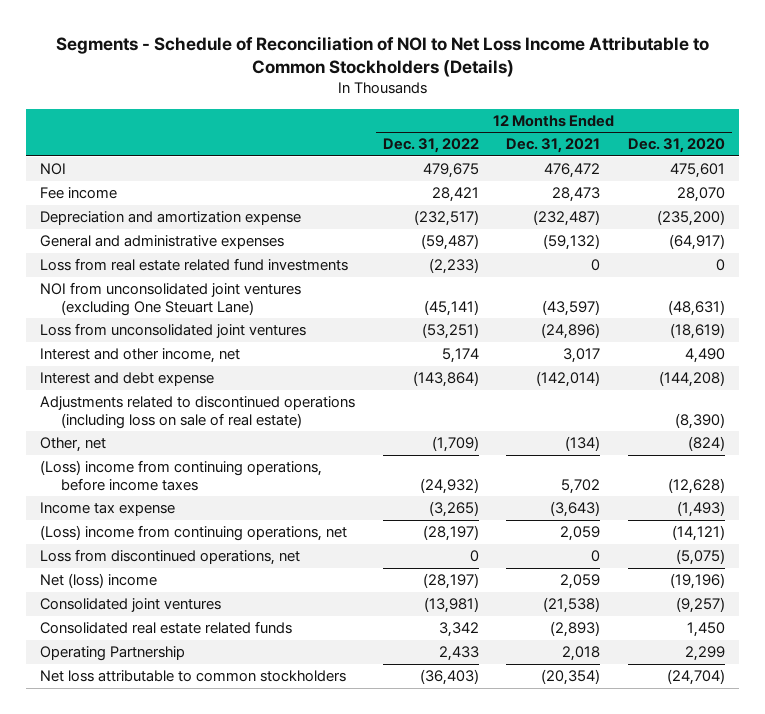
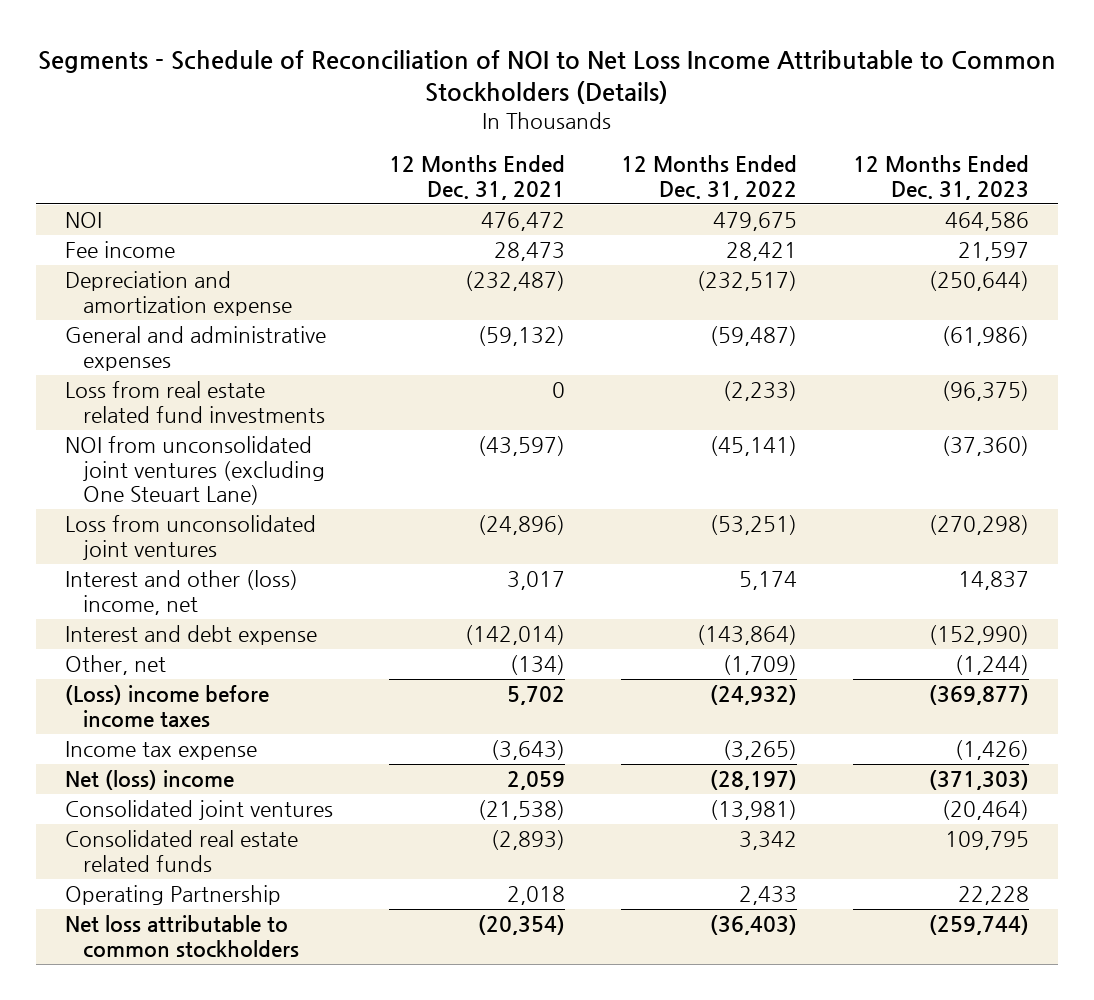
[628,138,726,154] Dec. 31, 2020 -> none
none -> [853,155,1030,200] 12 Months Ended Dec. 31, 2023
[40,348,241,364] Interest and other income, net -> [64,570,298,615] Interest and other (loss) income, net
[40,396,356,429] Adjustments related to discontinued operations (including loss on sale of real estate) -> none
[40,460,323,491] (Loss) income from continuing operations, before income taxes -> [64,685,269,728] (Loss) income before income taxes
[40,525,348,542] (Loss) income from continuing operations, net -> none
[40,549,301,566] Loss from discontinued operations, net -> none

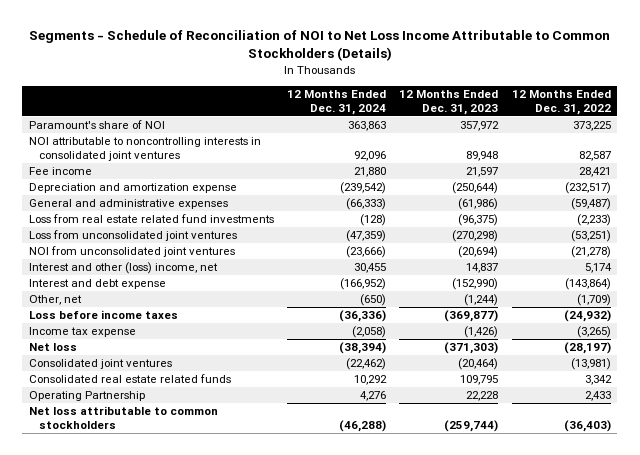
[388,155,565,200] 12 Months Ended Dec. 31, 2021 -> none
none -> [287,90,387,115] 12 Months Ended Dec. 31, 2024
[64,212,102,229] NOI -> [28,120,165,130] Paramount's share of NOI
[713,212,798,232] 479,675 -> [572,121,611,132] 373,225
[945,212,1030,232] 464,586 -> [460,121,500,132] 357,972
none -> [28,137,261,161] NOI attributable to noncontrolling interests in consolidated joint ventures
[64,436,326,506] NOI from unconsolidated joint ventures (excluding One Steuart Lane) -> none
none -> [28,246,235,258] NOI from unconsolidated joint ventures
[64,685,269,728] (Loss) income before income taxes -> [28,310,178,320] Loss before income taxes
[64,770,234,791] Net (loss) income -> [28,343,77,352] Net loss

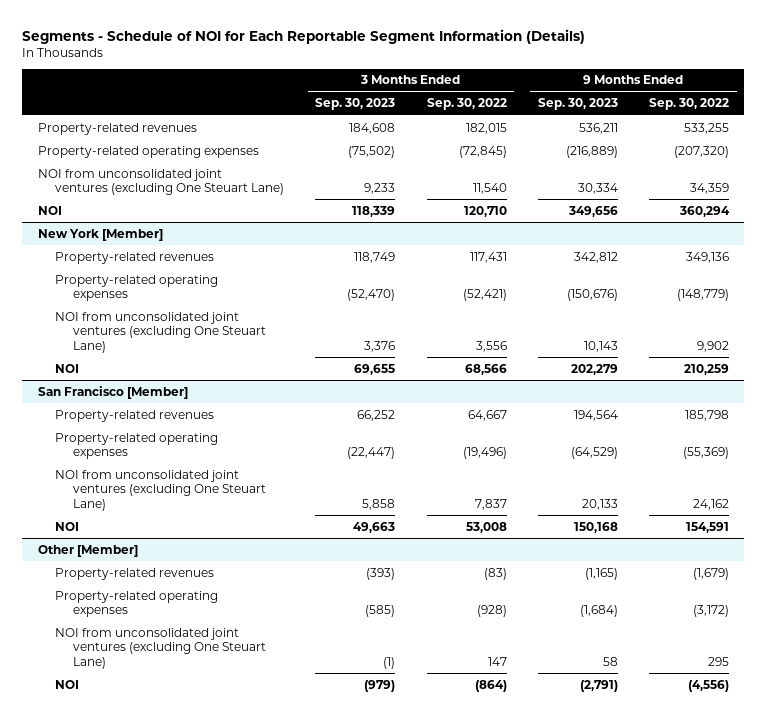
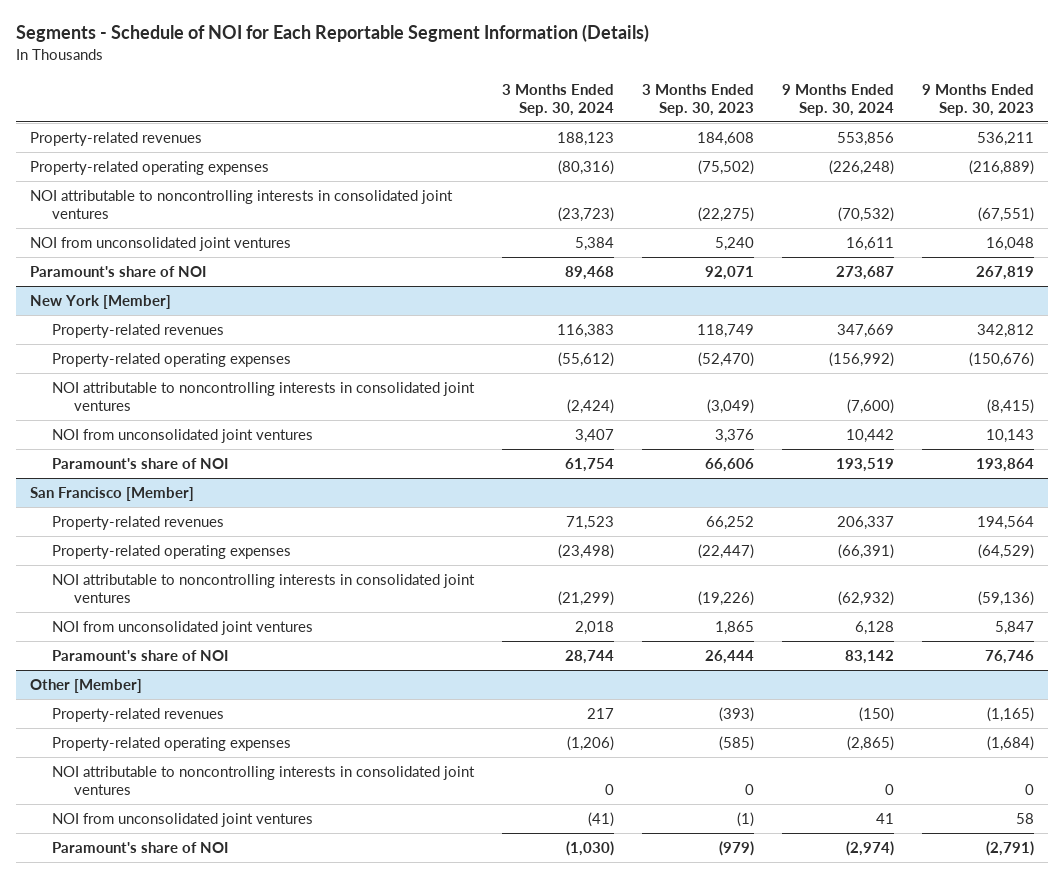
[426,98,507,111] Sep. 30, 2022 -> none
[648,98,729,111] Sep. 30, 2022 -> none
none -> [501,83,614,116] 3 Months Ended Sep. 30, 2024
none -> [781,83,894,116] 9 Months Ended Sep. 30, 2024
none -> [30,189,454,220] NOI attributable to noncontrolling interests in consolidated joint ventures
[37,168,285,196] NOI from unconsolidated joint ventures (excluding One Steuart Lane) -> [30,236,292,251] NOI from unconsolidated joint ventures
[364,183,396,195] 9,233 -> [714,236,754,251] 5,240
[577,183,618,195] 30,334 -> [985,236,1034,251] 16,048
[37,205,62,215] NOI -> [30,265,207,277] Paramount's share of NOI
[352,205,396,217] 118,339 -> [704,265,754,280] 92,071
[567,205,618,217] 349,656 -> [975,265,1034,280] 267,819
none -> [51,381,475,412] NOI attributable to noncontrolling interests in consolidated joint ventures
[55,311,266,353] NOI from unconsolidated joint ventures (excluding One Steuart Lane) -> [51,428,313,443] NOI from unconsolidated joint ventures
[55,363,80,373] NOI -> [51,457,228,469] Paramount's share of NOI
[354,363,396,375] 69,655 -> [704,457,754,472] 66,606
[570,363,618,375] 202,279 -> [975,457,1034,472] 193,864
none -> [51,573,475,604] NOI attributable to noncontrolling interests in consolidated joint ventures
[55,469,266,511] NOI from unconsolidated joint ventures (excluding One Steuart Lane) -> [51,620,313,635] NOI from unconsolidated joint ventures
[362,498,396,510] 5,858 -> [714,620,754,635] 1,865
[581,498,618,510] 20,133 -> [994,620,1034,635] 5,847
[55,521,80,531] NOI -> [51,649,228,661] Paramount's share of NOI
[353,521,396,533] 49,663 -> [704,649,754,664] 26,444
[573,521,618,533] 150,168 -> [984,649,1034,664] 76,746
none -> [51,765,475,796] NOI attributable to noncontrolling interests in consolidated joint ventures
[55,627,266,669] NOI from unconsolidated joint ventures (excluding One Steuart Lane) -> [51,812,313,827] NOI from unconsolidated joint ventures
[55,679,80,689] NOI -> [51,841,228,853] Paramount's share of NOI

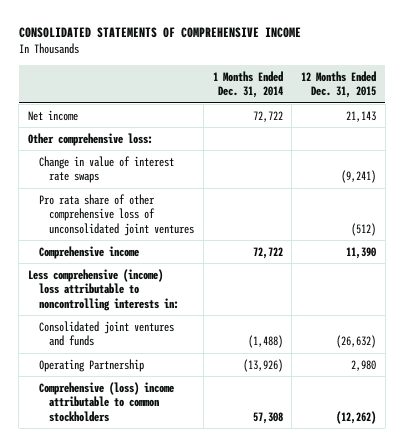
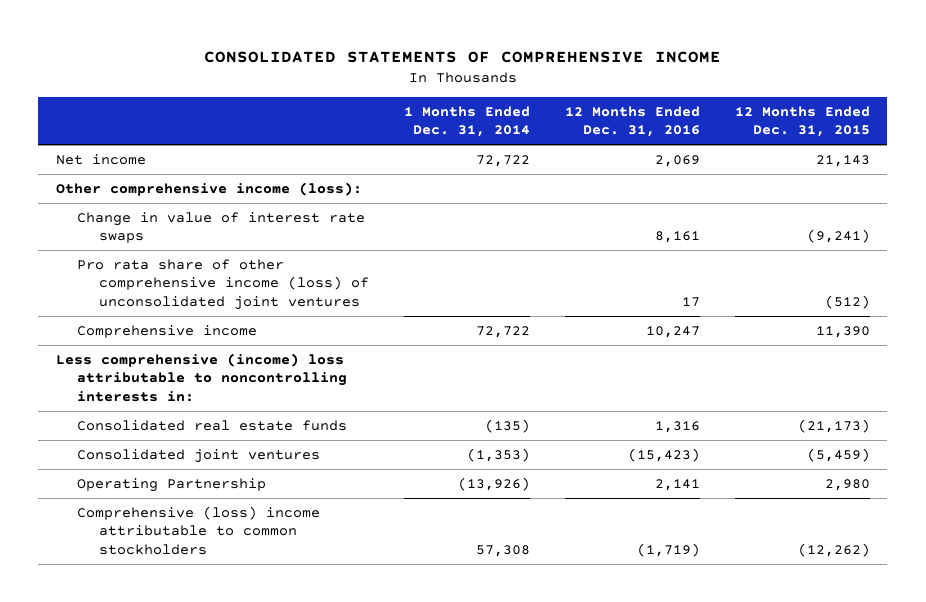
none -> [564,106,700,138] 12 Months Ended Dec. 31, 2016
[28,132,154,146] Other comprehensive loss: -> [55,181,362,196] Other comprehensive income (loss):
[38,193,194,237] Pro rata share of other comprehensive loss of unconsolidated joint ventures -> [77,258,369,310] Pro rata share of other comprehensive income (loss) of unconsolidated joint ventures
none -> [77,419,348,431] Consolidated real estate funds
[38,320,174,347] Consolidated joint ventures and funds -> [77,448,321,463] Consolidated joint ventures
[247,335,283,349] (1,488) -> [466,447,530,462] (1,353)
[336,335,377,349] (26,632) -> [806,447,870,462] (5,459)

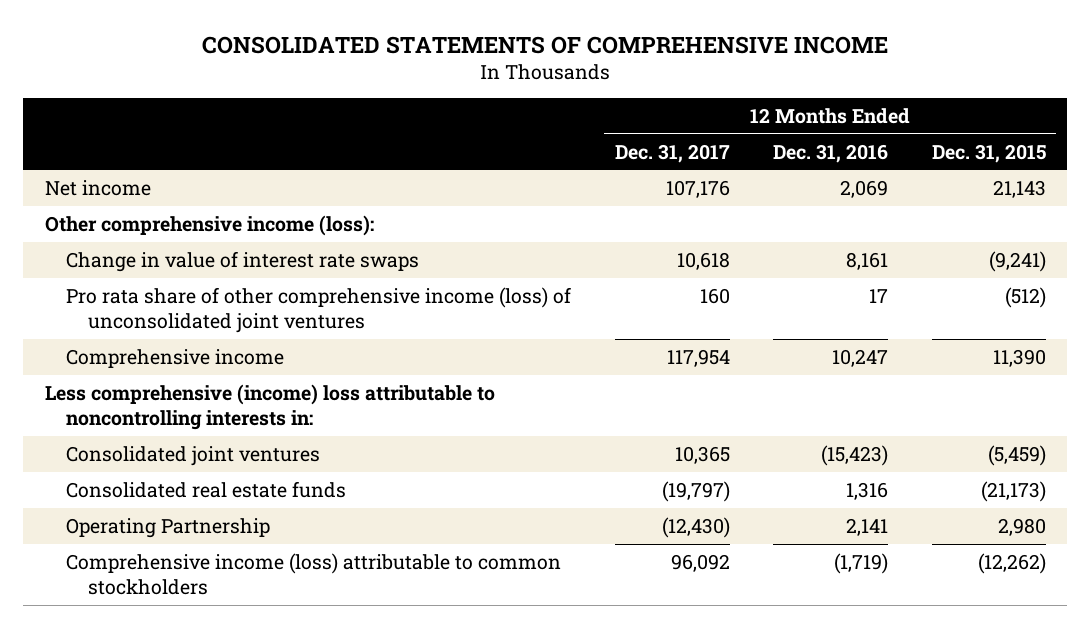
[403,106,530,138] 1 Months Ended Dec. 31, 2014 -> none
none -> [614,143,730,163] Dec. 31, 2017
[77,419,348,431] Consolidated real estate funds -> [66,480,347,498] Consolidated real estate funds
[77,505,321,555] Comprehensive (loss) income attributable to common stockholders -> [66,552,562,595] Comprehensive income (loss) attributable to common stockholders

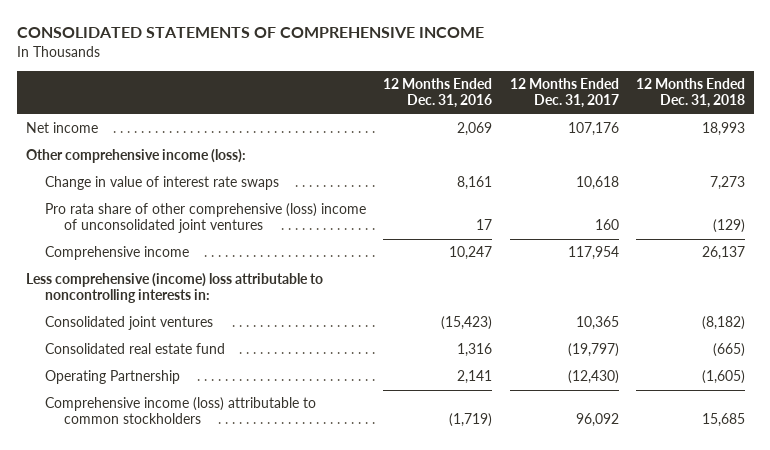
[931,143,1046,163] Dec. 31, 2015 -> none
none -> [635,78,745,109] 12 Months Ended Dec. 31, 2018
[66,286,572,333] Pro rata share of other comprehensive income (loss) of unconsolidated joint ventures -> [44,203,366,234] Pro rata share of other comprehensive (loss) income of unconsolidated joint ventures
[66,480,347,498] Consolidated real estate funds -> [44,343,225,355] Consolidated real estate fund

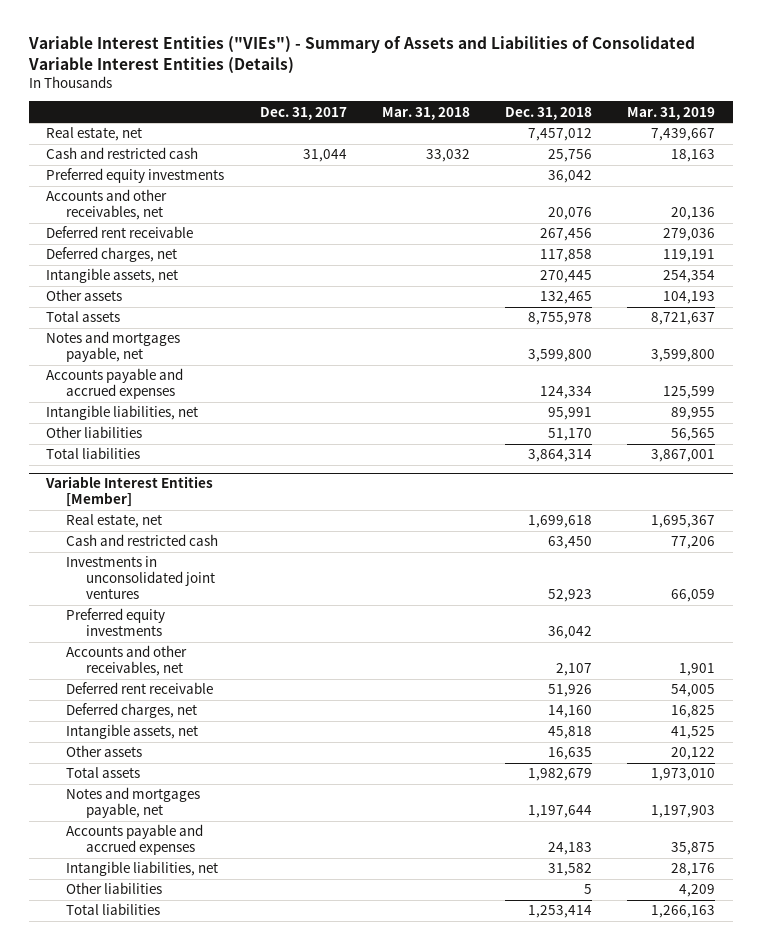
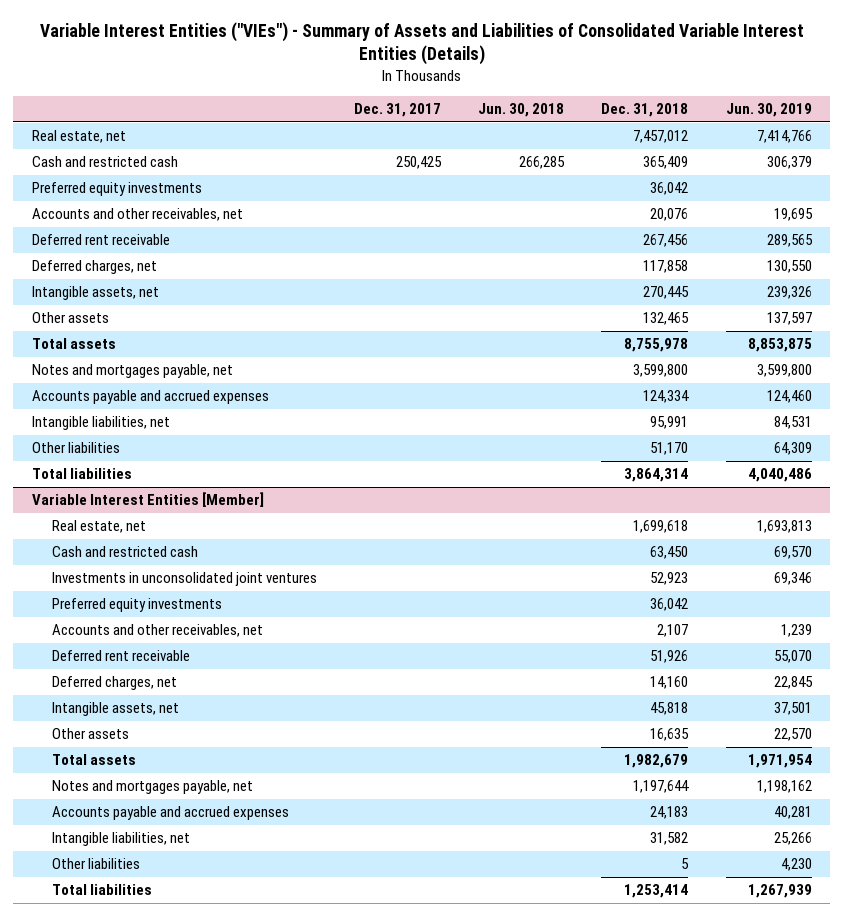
[381,106,470,120] Mar. 31, 2018 -> none
[627,106,716,120] Mar. 31, 2019 -> none
none -> [478,103,565,118] Jun. 30, 2018
none -> [725,103,812,118] Jun. 30, 2019
[302,149,347,163] 31,044 -> [395,156,442,170] 250,425
[548,149,593,163] 25,756 -> [643,156,689,170] 365,409

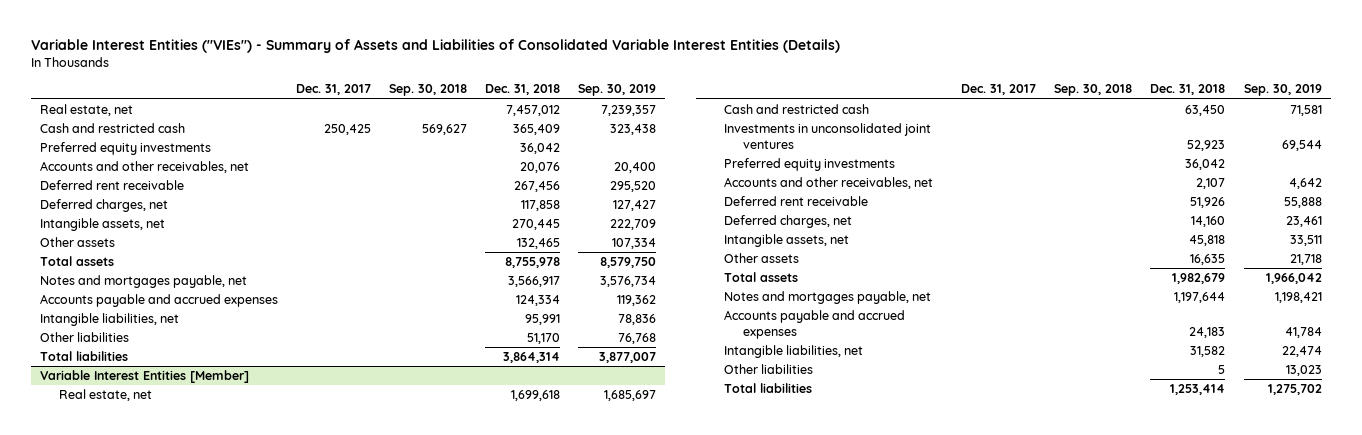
[478,103,565,118] Jun. 30, 2018 -> none
[725,103,812,118] Jun. 30, 2019 -> none
none -> [389,84,468,97] Sep. 30, 2018
none -> [578,84,657,97] Sep. 30, 2019
[633,364,689,378] 3,599,800 -> [508,276,561,288] 3,566,917

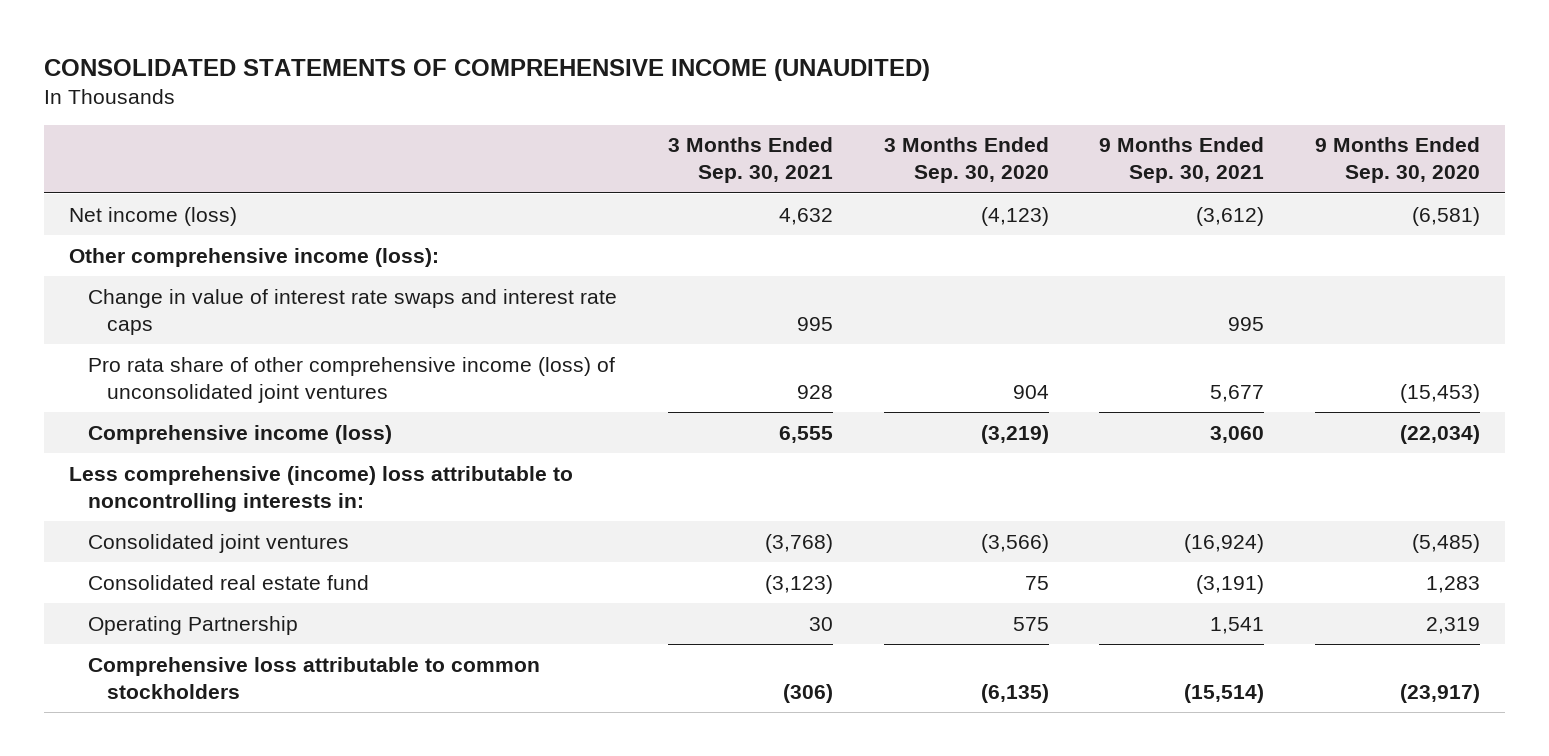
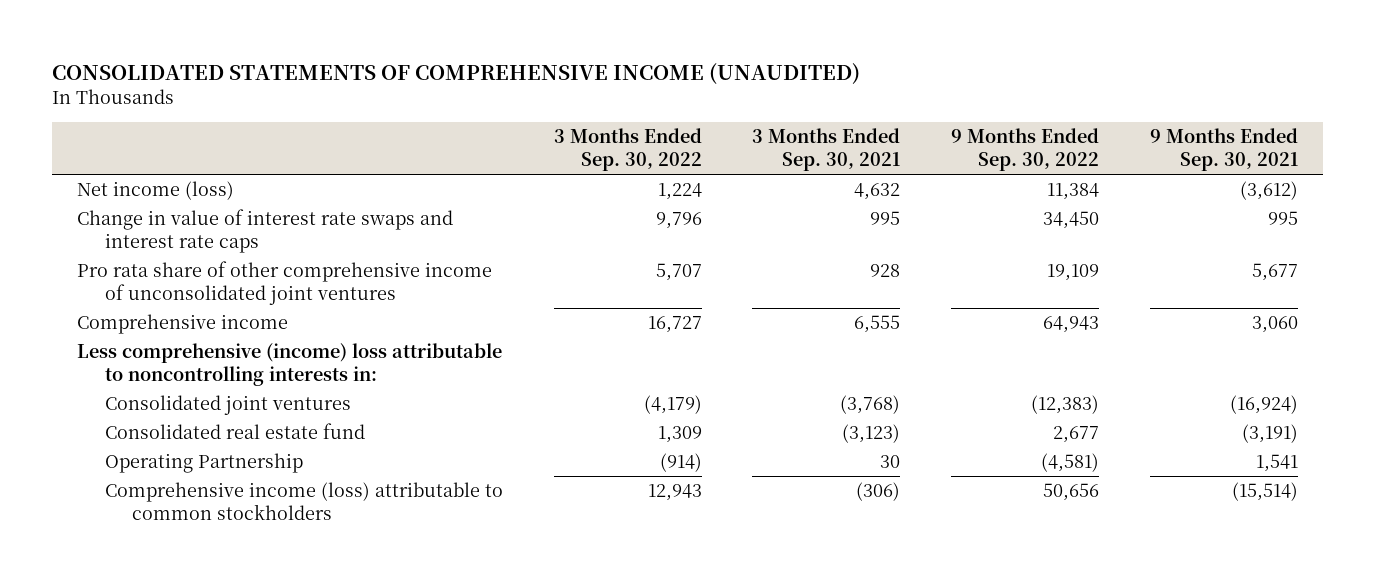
[883,137,1049,184] 3 Months Ended Sep. 30, 2020 -> none
[1315,137,1481,184] 9 Months Ended Sep. 30, 2020 -> none
none -> [553,128,702,172] 3 Months Ended Sep. 30, 2022
none -> [951,128,1100,172] 9 Months Ended Sep. 30, 2022
[68,247,439,267] Other comprehensive income (loss): -> none
[88,356,616,403] Pro rata share of other comprehensive income (loss) of unconsolidated joint ventures -> [77,261,493,306] Pro rata share of other comprehensive income of unconsolidated joint ventures
[88,424,393,444] Comprehensive income (loss) -> [77,314,289,335] Comprehensive income
[88,656,541,699] Comprehensive loss attributable to common stockholders -> [104,482,503,521] Comprehensive income (loss) attributable to common stockholders

